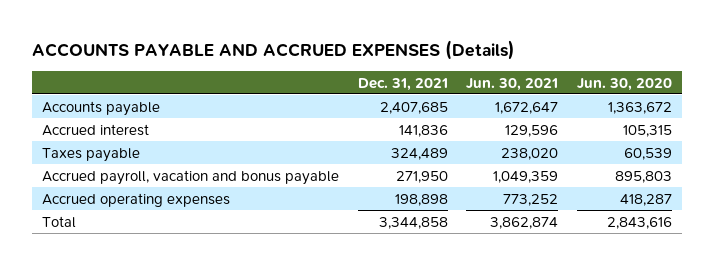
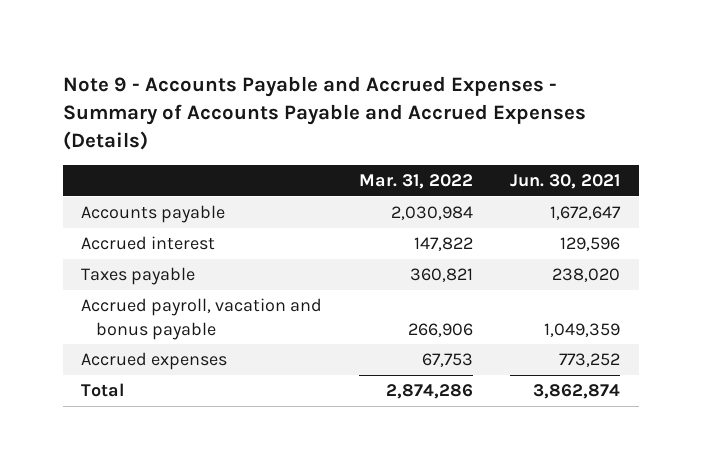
[32,39,516,60] ACCOUNTS PAYABLE AND ACCRUED EXPENSES (Details) -> [62,75,586,150] Note 9 - Accounts Payable and Accrued Expenses - Summary of Accounts Payable and Accrued Expenses (Details)
[357,77,448,91] Dec. 31, 2021 -> none
[577,77,673,91] Jun. 30, 2020 -> none
none -> [359,173,474,189] Mar. 31, 2022
[41,192,230,207] Accrued operating expenses -> [81,352,228,371] Accrued expenses

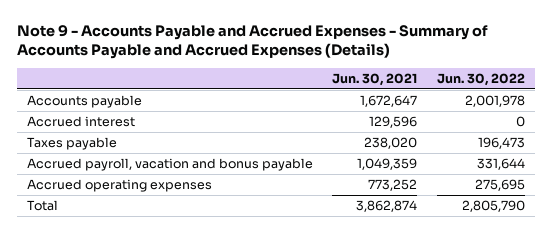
[359,173,474,189] Mar. 31, 2022 -> none
none -> [437,72,526,86] Jun. 30, 2022
[81,352,228,371] Accrued expenses -> [26,178,212,192] Accrued operating expenses

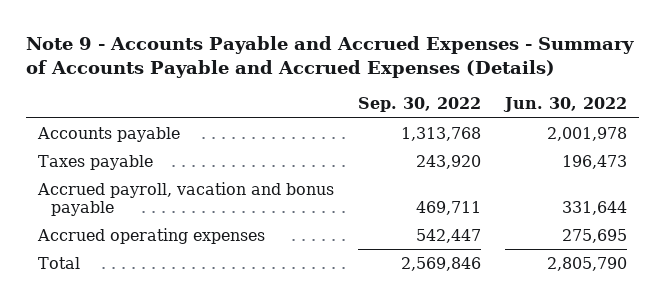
[332,72,418,86] Jun. 30, 2021 -> none
none -> [358,97,482,113] Sep. 30, 2022
[26,115,135,127] Accrued interest -> none

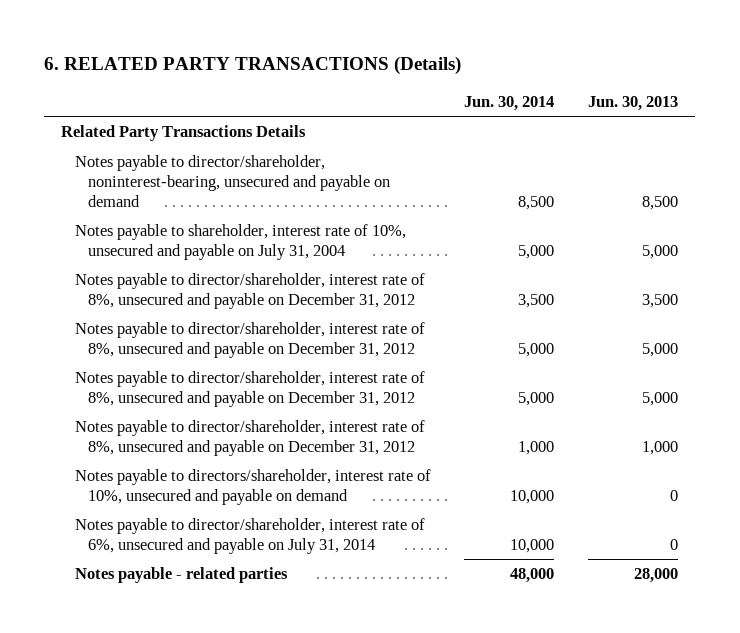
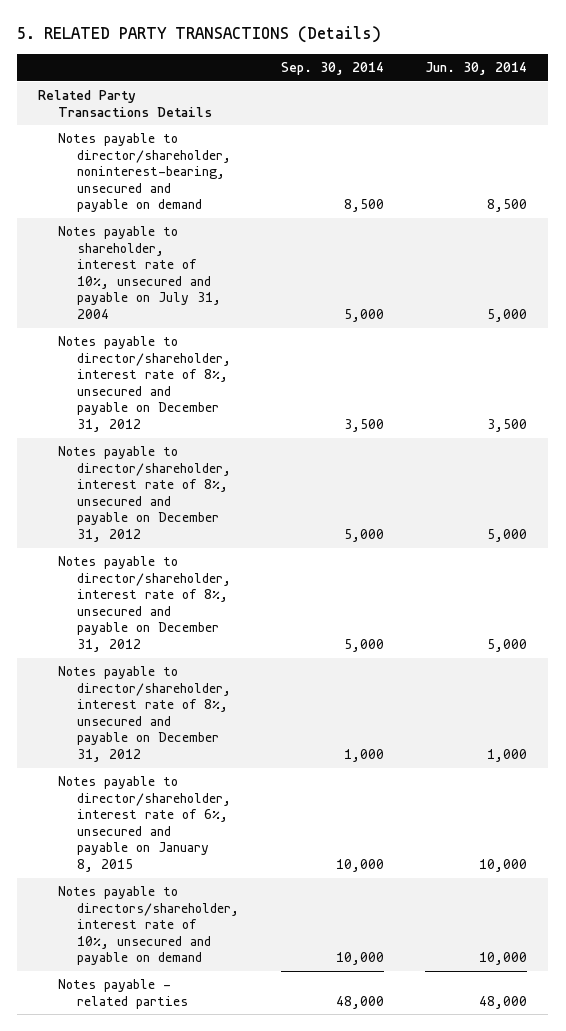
[44,56,462,76] 6. RELATED PARTY TRANSACTIONS (Details) -> [17,26,382,44] 5. RELATED PARTY TRANSACTIONS (Details)
[588,95,679,111] Jun. 30, 2013 -> none
none -> [280,62,384,76] Sep. 30, 2014
none -> [57,776,231,872] Notes payable to director/shareholder, interest rate of 6%, unsecured and payable on January 8, 2015
[74,518,425,554] Notes payable to director/shareholder, interest rate of 6%, unsecured and payable on July 31, 2014 -> none

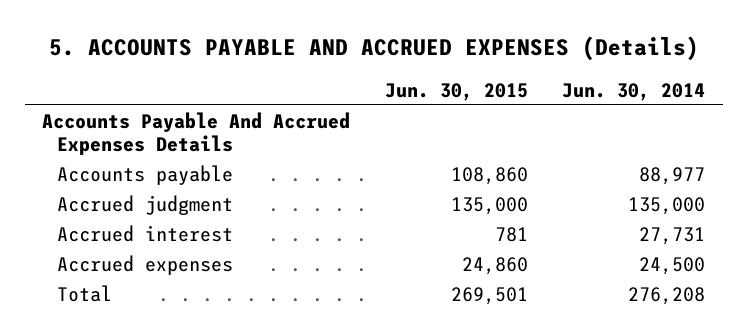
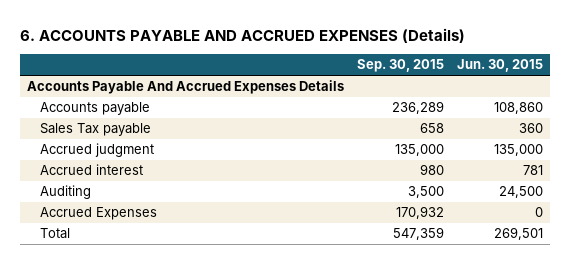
[48,36,699,62] 5. ACCOUNTS PAYABLE AND ACCRUED EXPENSES (Details) -> [20,27,466,43] 6. ACCOUNTS PAYABLE AND ACCRUED EXPENSES (Details)
[562,82,706,101] Jun. 30, 2014 -> none
none -> [357,59,445,73] Sep. 30, 2015
none -> [40,123,152,137] Sales Tax payable
none -> [40,185,92,200] Auditing
[57,254,234,275] Accrued expenses -> [40,207,158,221] Accrued Expenses
[461,256,528,275] 24,860 -> [535,207,544,218] 0

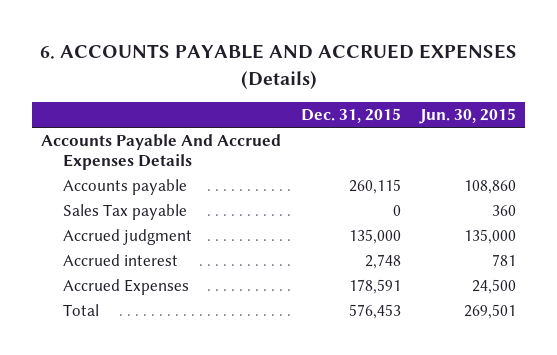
[357,59,445,73] Sep. 30, 2015 -> none
none -> [300,107,401,123] Dec. 31, 2015
[40,185,92,200] Auditing -> none
[535,207,544,218] 0 -> [471,279,516,295] 24,500

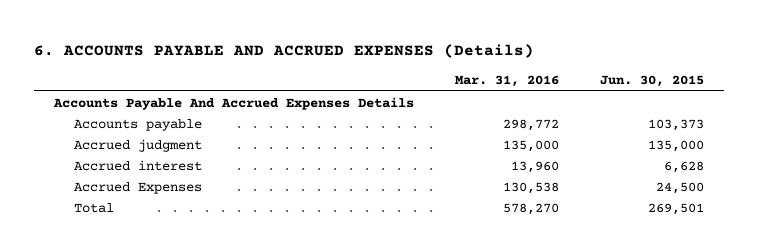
[300,107,401,123] Dec. 31, 2015 -> none
none -> [454,75,559,88] Mar. 31, 2016
[63,204,188,221] Sales Tax payable -> none
[463,180,516,195] 108,860 -> [647,118,704,131] 103,373
[491,254,516,267] 781 -> [663,160,704,173] 6,628

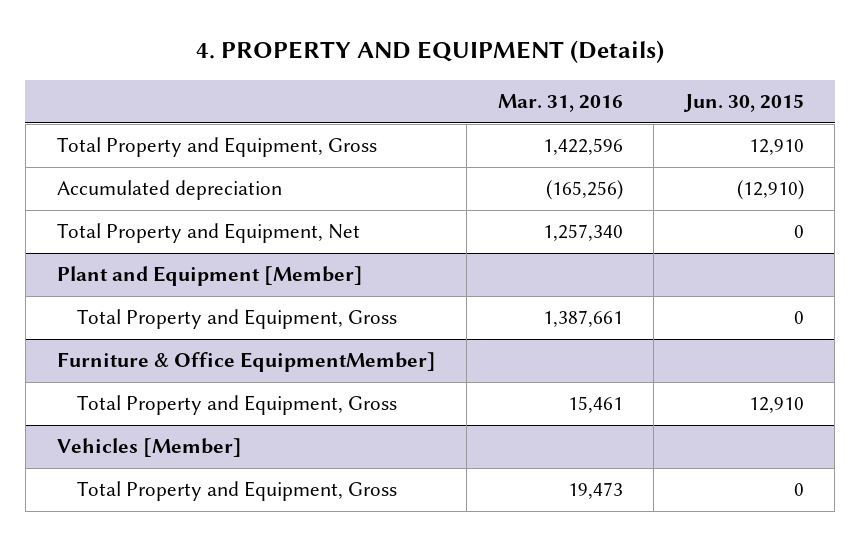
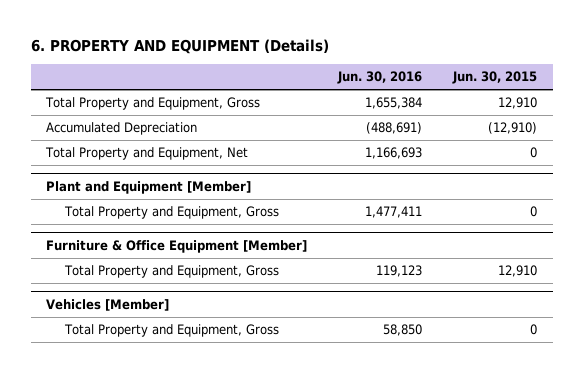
[196,40,665,64] 4. PROPERTY AND EQUIPMENT (Details) -> [30,38,329,54] 6. PROPERTY AND EQUIPMENT (Details)
[497,94,623,113] Mar. 31, 2016 -> none
none -> [337,71,423,85] Jun. 30, 2016
[56,180,282,201] Accumulated depreciation -> [46,122,198,136] Accumulated Depreciation
[56,352,436,373] Furniture & Office EquipmentMember] -> [46,239,308,253] Furniture & Office Equipment [Member]

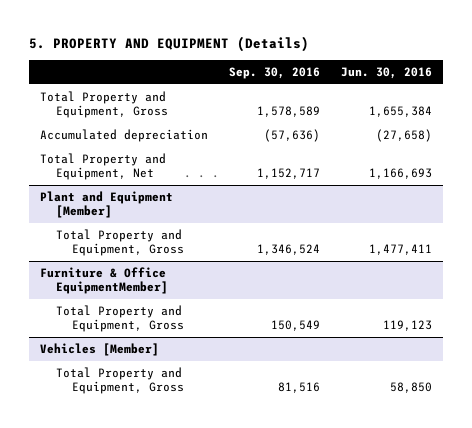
[30,38,329,54] 6. PROPERTY AND EQUIPMENT (Details) -> [29,35,310,52] 5. PROPERTY AND EQUIPMENT (Details)
[452,71,538,85] Jun. 30, 2015 -> none
none -> [229,66,321,79] Sep. 30, 2016
[46,122,198,136] Accumulated Depreciation -> [39,129,208,143] Accumulated depreciation
[366,122,423,135] (488,691) -> [376,129,433,143] (27,658)
[46,239,308,253] Furniture & Office Equipment [Member] -> [39,267,168,295] Furniture & Office EquipmentMember]

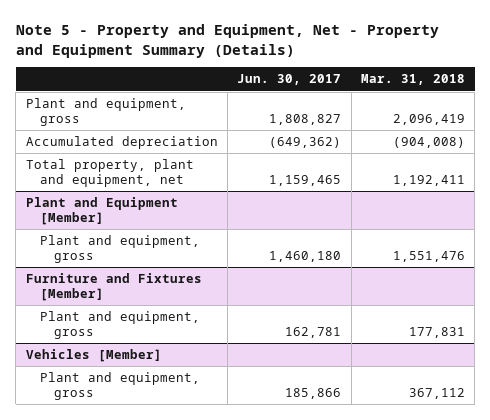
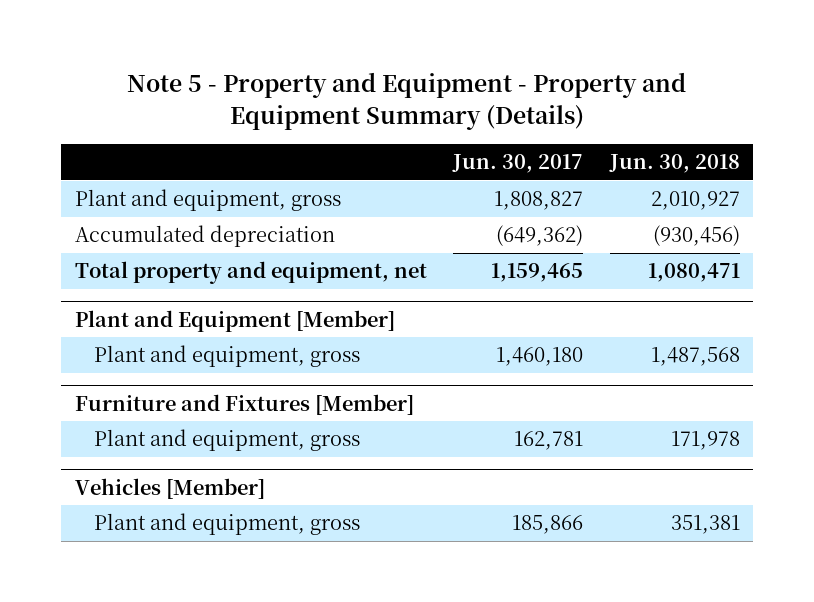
[15,24,439,58] Note 5 - Property and Equipment, Net - Property and Equipment Summary (Details) -> [127,72,687,130] Note 5 - Property and Equipment - Property and Equipment Summary (Details)
[360,74,465,86] Mar. 31, 2018 -> none
none -> [608,154,740,174] Jun. 30, 2018
[25,159,194,188] Total property, plant and equipment, net -> [74,261,427,285] Total property and equipment, net

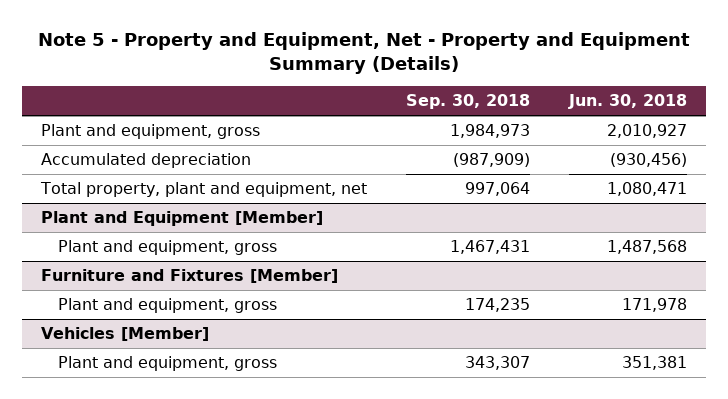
[127,72,687,130] Note 5 - Property and Equipment - Property and Equipment Summary (Details) -> [37,32,690,75] Note 5 - Property and Equipment, Net - Property and Equipment Summary (Details)
[452,154,584,174] Jun. 30, 2017 -> none
none -> [405,94,530,110] Sep. 30, 2018
[74,261,427,285] Total property and equipment, net -> [40,182,368,198] Total property, plant and equipment, net

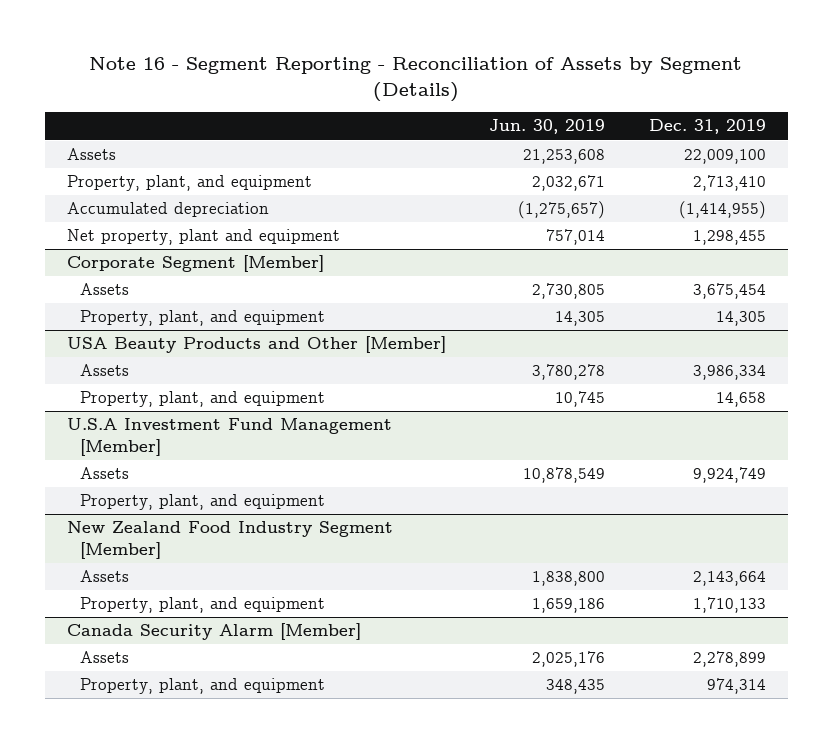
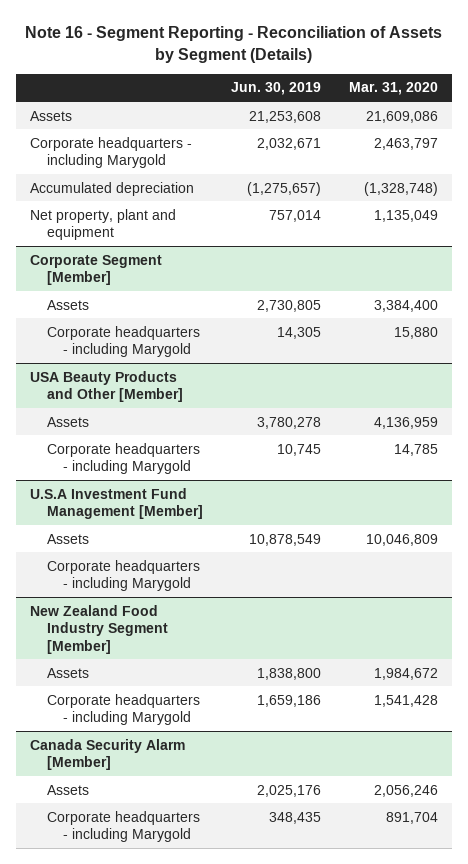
[649,119,767,135] Dec. 31, 2019 -> none
none -> [349,82,439,96] Mar. 31, 2020
[66,175,312,192] Property, plant, and equipment -> [30,136,193,169] Corporate headquarters - including Marygold
[79,310,325,327] Property, plant, and equipment -> [46,325,200,358] Corporate headquarters - including Marygold
[79,391,325,408] Property, plant, and equipment -> [46,442,200,475] Corporate headquarters - including Marygold
[79,494,325,511] Property, plant, and equipment -> [46,559,200,592] Corporate headquarters - including Marygold
[79,597,325,614] Property, plant, and equipment -> [46,693,200,726] Corporate headquarters - including Marygold
[79,678,325,695] Property, plant, and equipment -> [46,810,200,843] Corporate headquarters - including Marygold

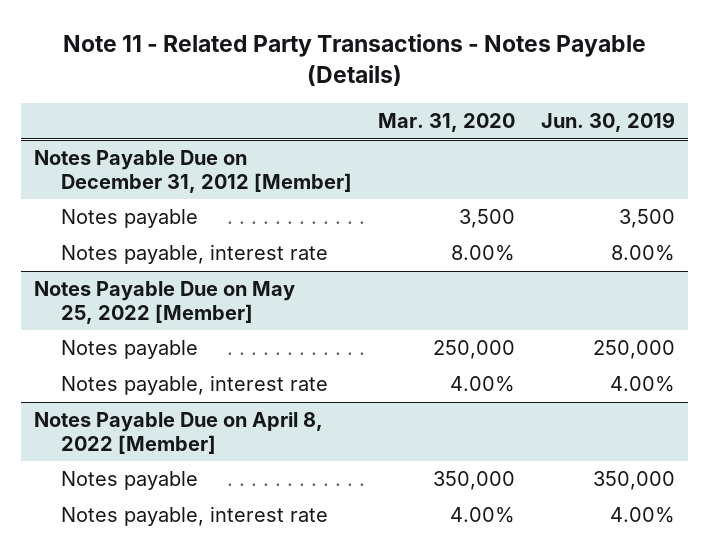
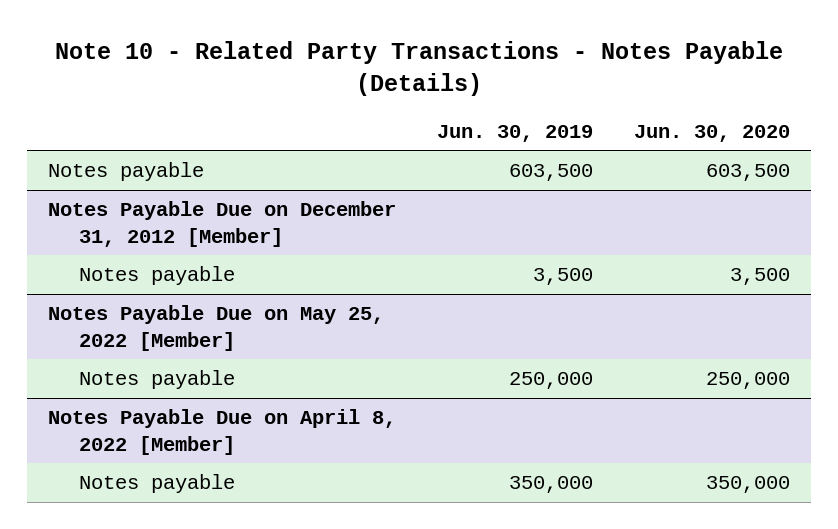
[62,33,646,86] Note 11 - Related Party Transactions - Notes Payable (Details) -> [55,41,784,97] Note 10 - Related Party Transactions - Notes Payable (Details)
[378,112,516,132] Mar. 31, 2020 -> none
none -> [634,124,791,142] Jun. 30, 2020
none -> [47,162,204,182] Notes payable
[61,244,329,265] Notes payable, interest rate -> none
[61,375,329,396] Notes payable, interest rate -> none
[61,506,329,527] Notes payable, interest rate -> none

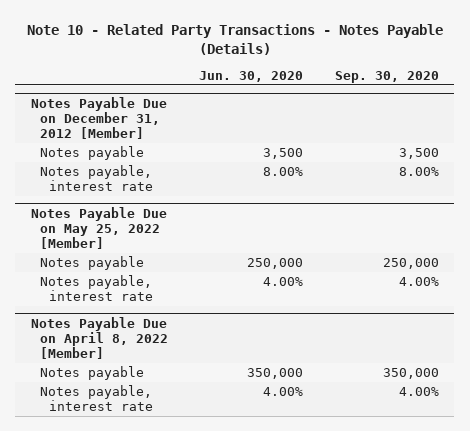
[437,124,594,142] Jun. 30, 2019 -> none
none -> [334,70,439,83] Sep. 30, 2020
[47,162,204,182] Notes payable -> none
none -> [39,164,153,192] Notes payable, interest rate
none -> [39,274,153,302] Notes payable, interest rate
none -> [39,384,153,412] Notes payable, interest rate

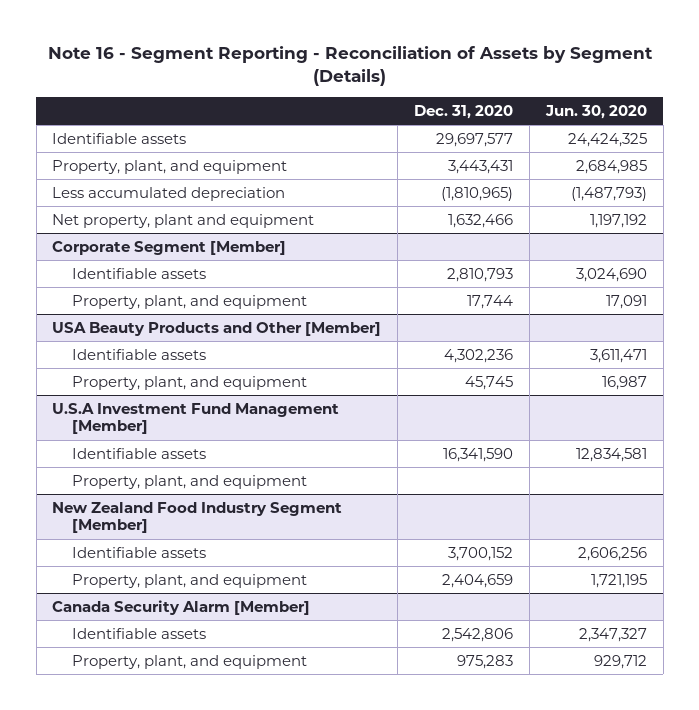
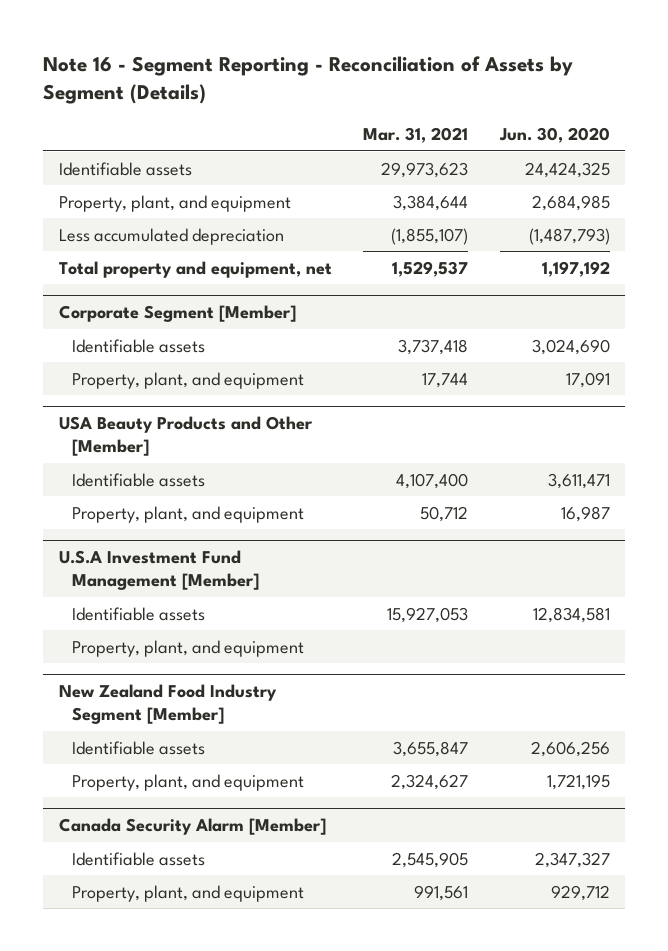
[414,104,514,119] Dec. 31, 2020 -> none
none -> [363,126,469,143] Mar. 31, 2021
[52,213,315,228] Net property, plant and equipment -> [58,260,332,278] Total property and equipment, net

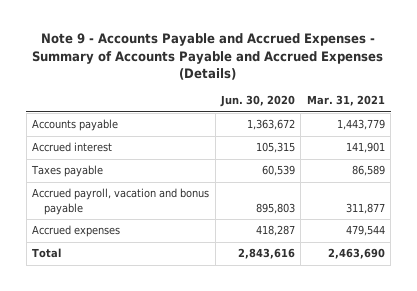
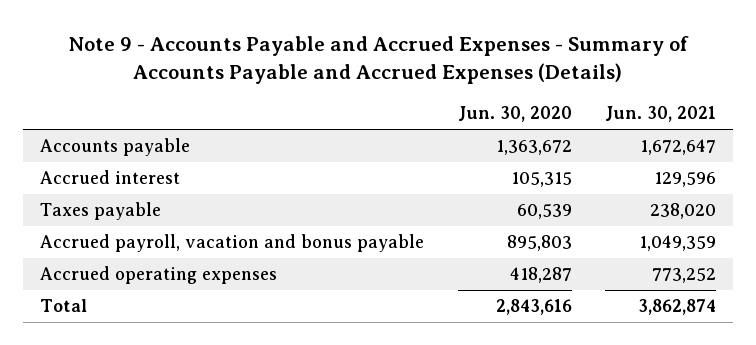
[306,95,385,107] Mar. 31, 2021 -> none
none -> [605,106,717,123] Jun. 30, 2021
[32,225,121,238] Accrued expenses -> [39,266,277,285] Accrued operating expenses

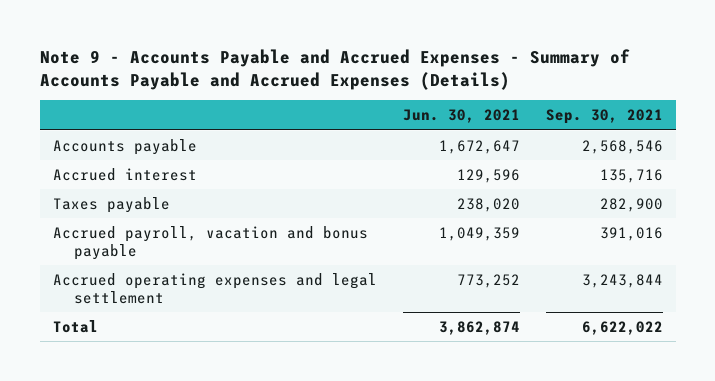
[457,106,572,123] Jun. 30, 2020 -> none
none -> [545,109,663,125] Sep. 30, 2021
[39,266,277,285] Accrued operating expenses -> [52,272,377,304] Accrued operating expenses and legal settlement

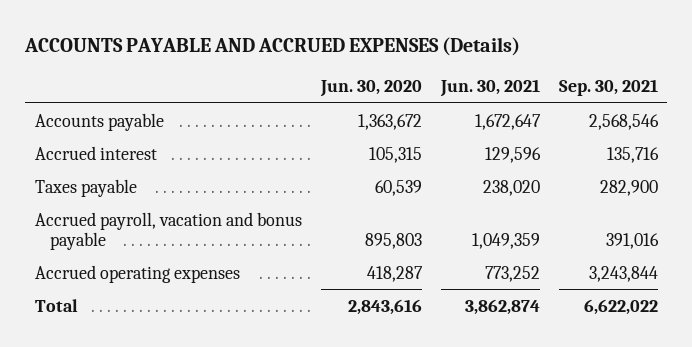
[39,48,630,90] Note 9 - Accounts Payable and Accrued Expenses - Summary of Accounts Payable and Accrued Expenses (Details) -> [24,37,521,57] ACCOUNTS PAYABLE AND ACCRUED EXPENSES (Details)
none -> [319,80,422,98] Jun. 30, 2020
[52,272,377,304] Accrued operating expenses and legal settlement -> [34,264,240,283] Accrued operating expenses

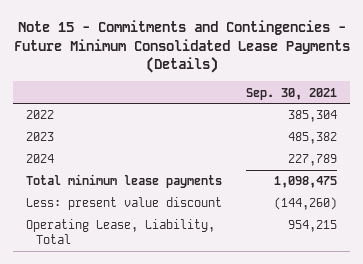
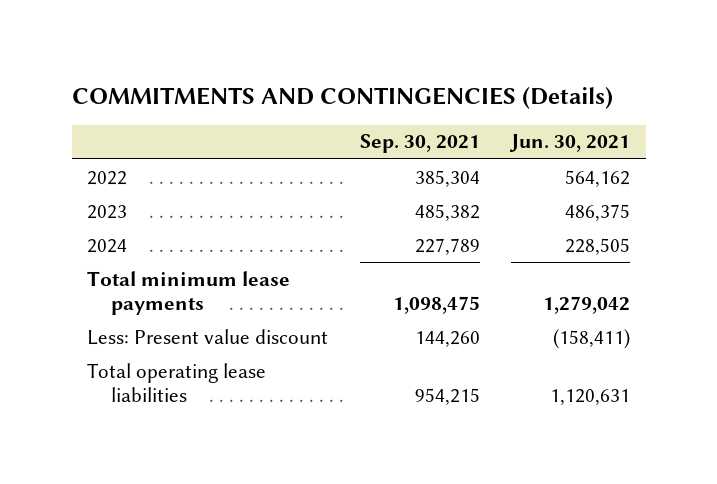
[13,19,350,74] Note 15 - Commitments and Contingencies - Future Minimum Consolidated Lease Payments (Details) -> [71,86,613,109] COMMITMENTS AND CONTINGENCIES (Details)
none -> [508,134,630,153] Jun. 30, 2021
[25,197,222,211] Less: present value discount -> [87,328,329,345] Less: Present value discount
[274,197,338,211] (144,260) -> [414,330,480,347] 144,260
[25,219,215,244] Operating Lease, Liability, Total -> [87,362,267,402] Total operating lease liabilities

